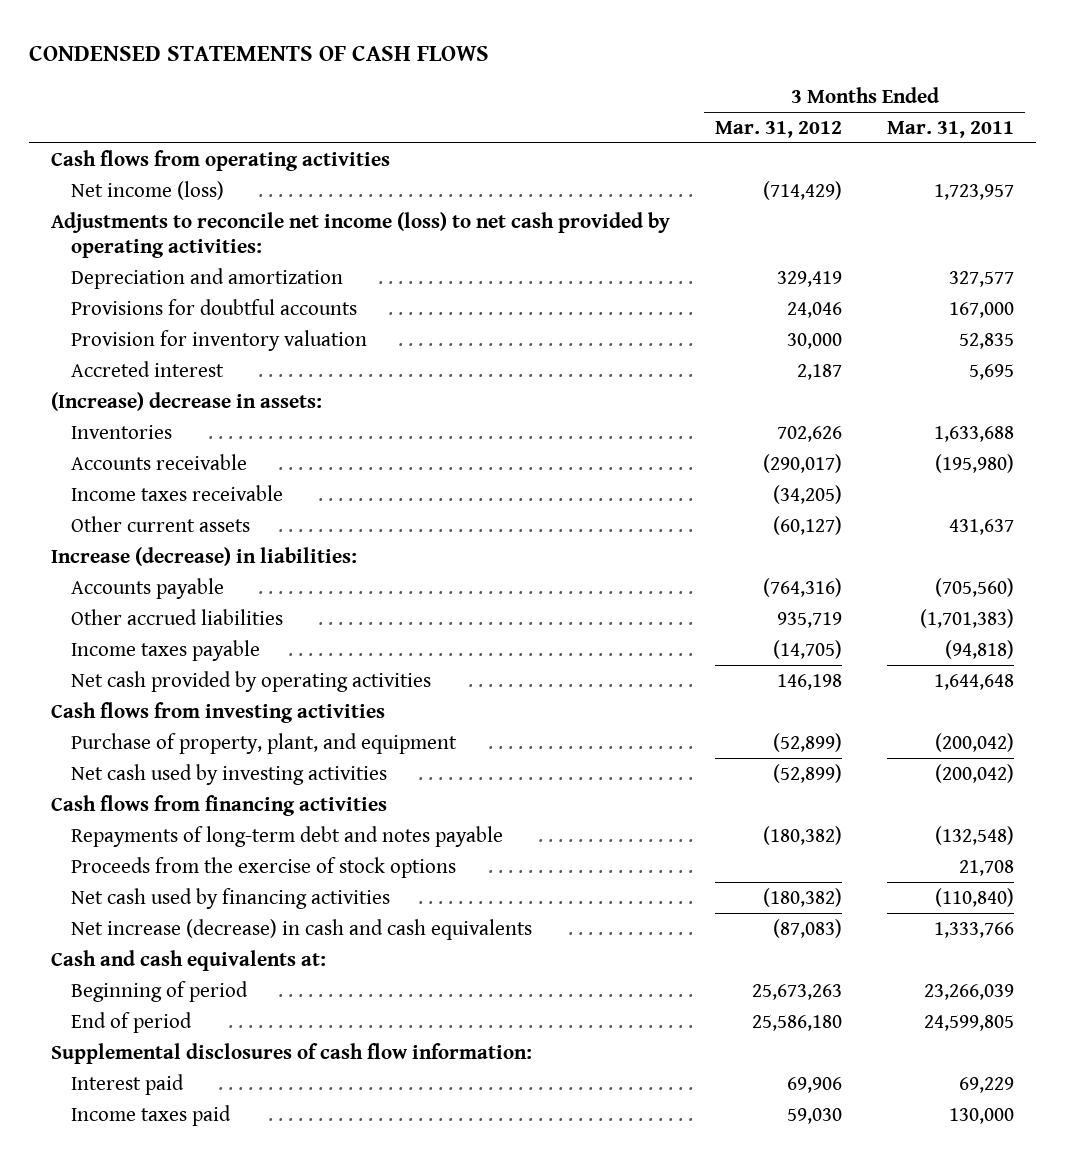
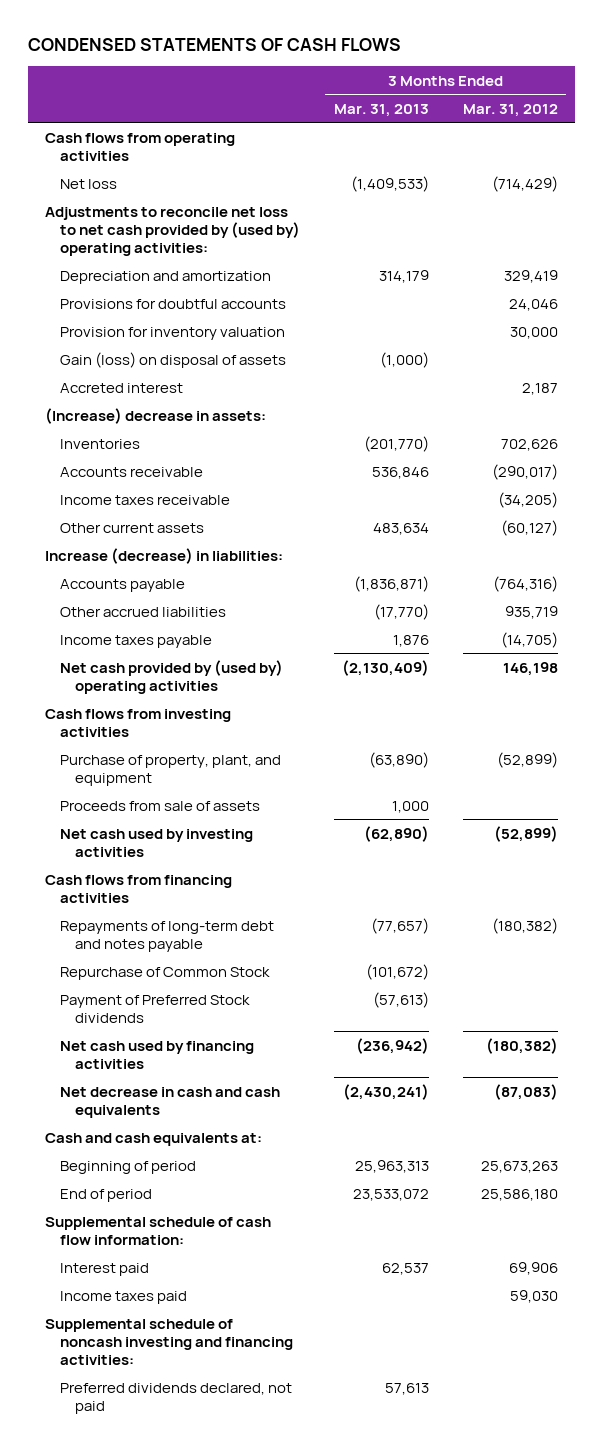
[887,120,1015,138] Mar. 31, 2011 -> none
none -> [333,104,429,118] Mar. 31, 2013
[71,180,225,200] Net income (loss) -> [59,178,117,189] Net loss
[51,211,671,259] Adjustments to reconcile net income (loss) to net cash provided by operating activities: -> [44,206,300,256] Adjustments to reconcile net loss to net cash provided by (used by) operating activities:
none -> [59,351,286,368] Gain (loss) on disposal of assets
[71,670,432,692] Net cash provided by operating activities -> [59,659,283,694] Net cash provided by (used by) operating activities
none -> [59,800,260,811] Proceeds from sale of assets
[71,856,457,878] Proceeds from the exercise of stock options -> none
none -> [59,966,270,980] Repurchase of Common Stock
none -> [59,994,250,1023] Payment of Preferred Stock dividends
[71,918,533,940] Net increase (decrease) in cash and cash equivalents -> [59,1086,280,1118] Net decrease in cash and cash equivalents
[51,1042,533,1064] Supplemental disclosures of cash flow information: -> [44,1216,271,1245] Supplemental schedule of cash flow information:
none -> [44,1318,293,1365] Supplemental schedule of noncash investing and financing activities:
none -> [59,1382,292,1414] Preferred dividends declared, not paid

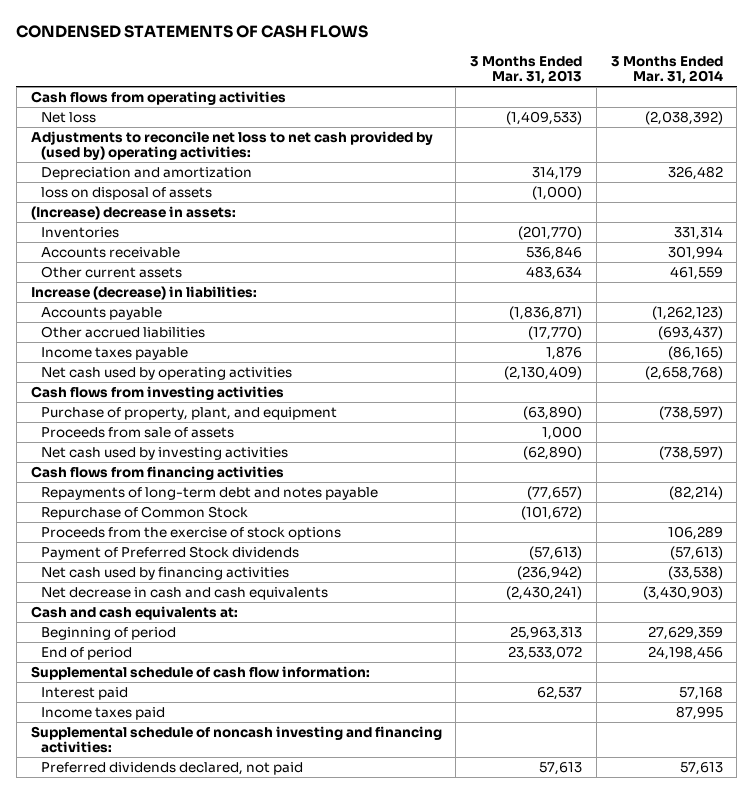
[462,104,558,118] Mar. 31, 2012 -> none
none -> [610,55,723,85] 3 Months Ended Mar. 31, 2014
[59,298,286,309] Provisions for doubtful accounts -> none
[59,326,285,340] Provision for inventory valuation -> none
[59,382,183,393] Accreted interest -> none
[59,351,286,368] Gain (loss) on disposal of assets -> [40,186,212,200] loss on disposal of assets
[59,494,230,505] Income taxes receivable -> none
[59,659,283,694] Net cash provided by (used by) operating activities -> [40,366,292,380] Net cash used by operating activities
none -> [40,526,341,540] Proceeds from the exercise of stock options

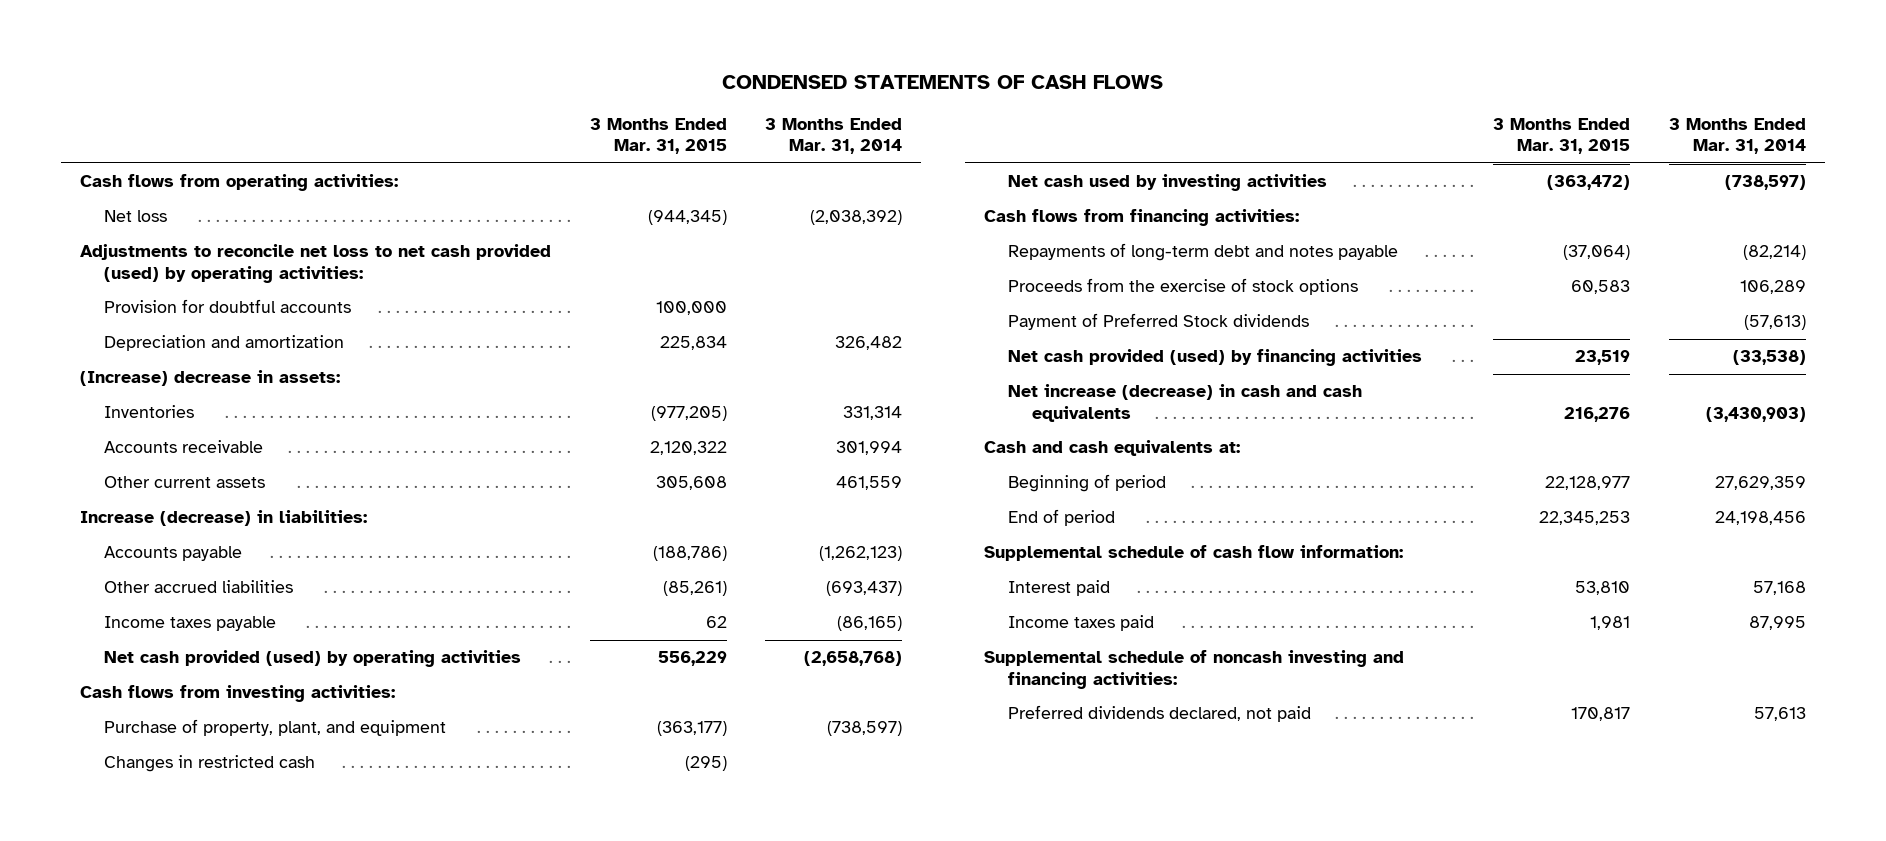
[470,55,583,85] 3 Months Ended Mar. 31, 2013 -> none
none -> [589,117,727,155] 3 Months Ended Mar. 31, 2015
[30,90,286,105] Cash flows from operating activities -> [80,174,399,192] Cash flows from operating activities:
[30,130,433,161] Adjustments to reconcile net loss to net cash provided by (used by) operating activities: -> [80,244,552,283] Adjustments to reconcile net loss to net cash provided (used) by operating activities:
none -> [104,299,352,314] Provision for doubtful accounts
[40,186,212,200] loss on disposal of assets -> none
[40,366,292,380] Net cash used by operating activities -> [104,650,522,668] Net cash provided (used) by operating activities
[30,385,284,400] Cash flows from investing activities -> [80,685,396,703] Cash flows from investing activities:
[40,426,234,438] Proceeds from sale of assets -> none
none -> [104,755,316,773] Changes in restricted cash
[30,465,284,480] Cash flows from financing activities -> [984,209,1300,227] Cash flows from financing activities:
[40,505,248,520] Repurchase of Common Stock -> none
[40,566,289,580] Net cash used by financing activities -> [1007,349,1422,367] Net cash provided (used) by financing activities
[40,586,328,600] Net decrease in cash and cash equivalents -> [1007,384,1362,422] Net increase (decrease) in cash and cash equivalents

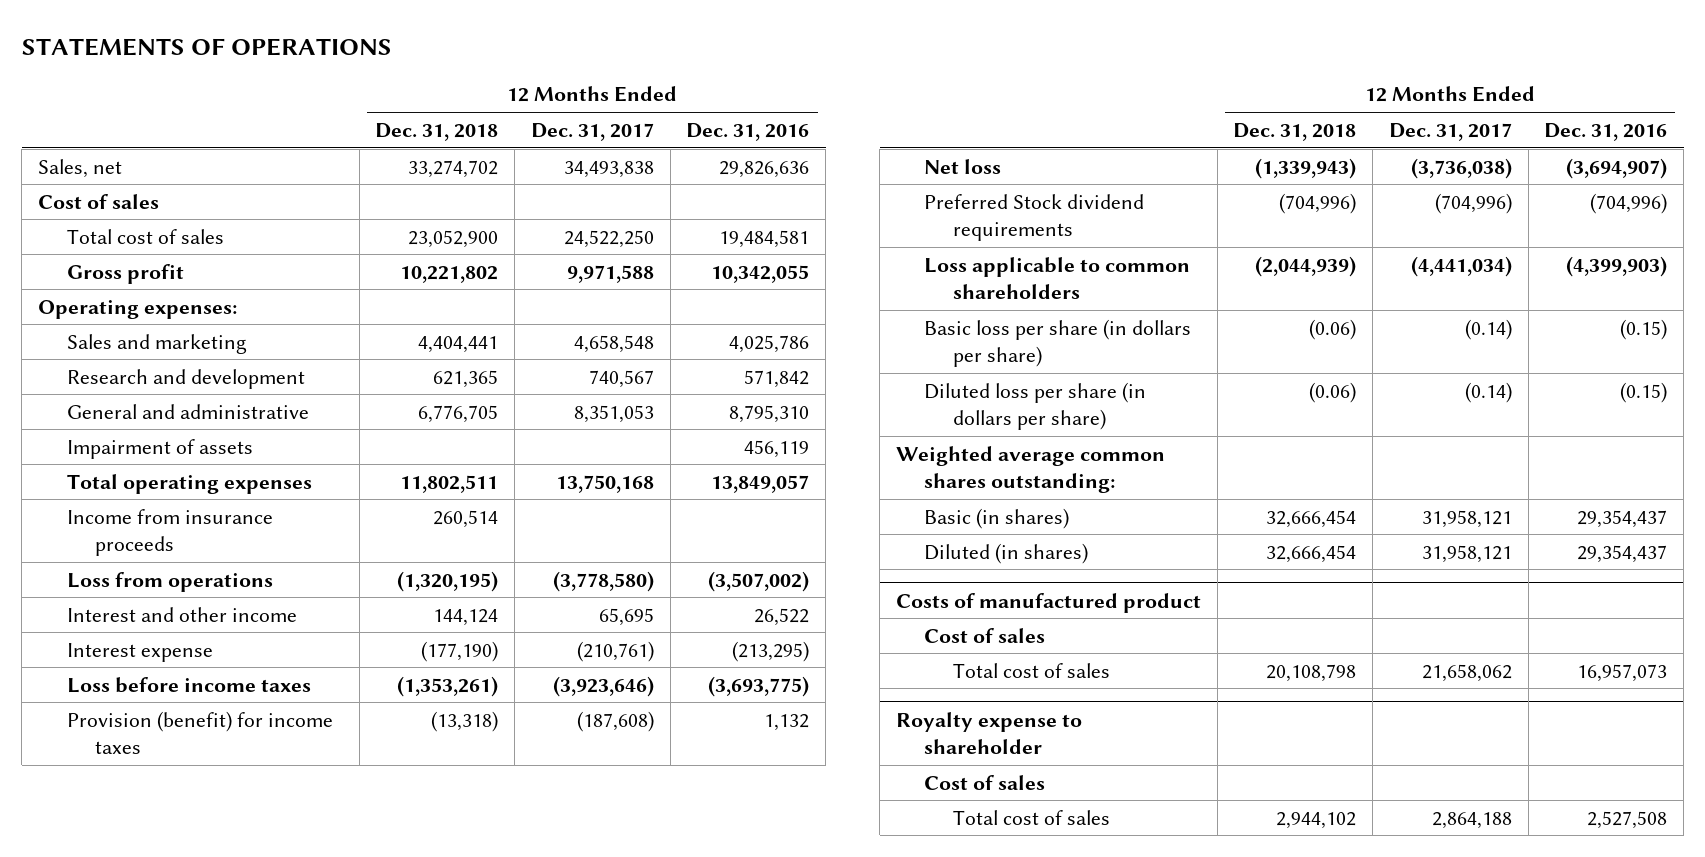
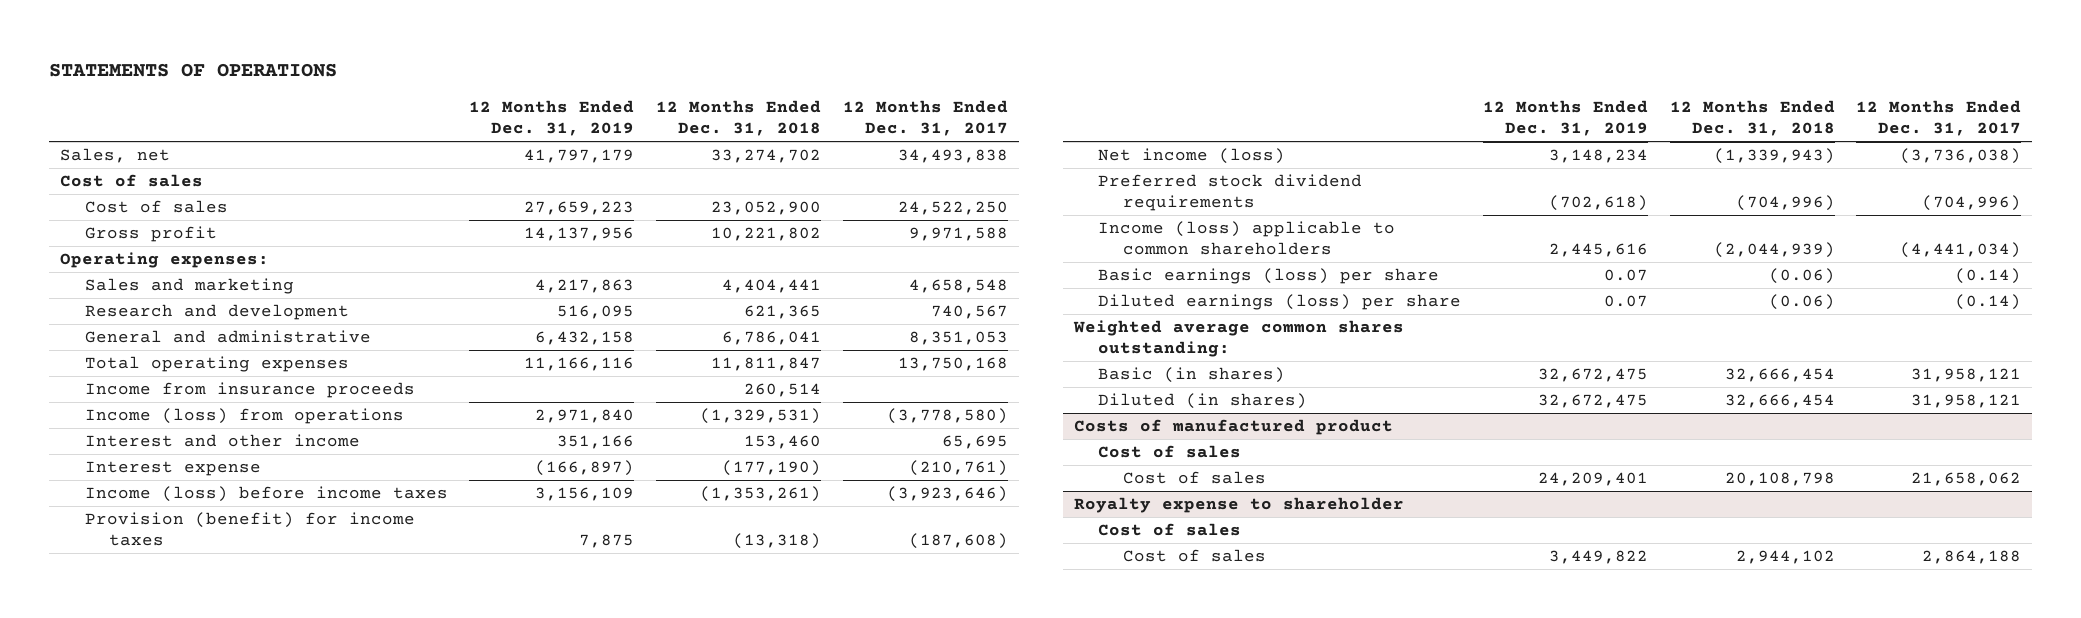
[686,122,810,141] Dec. 31, 2016 -> none
none -> [469,100,635,136] 12 Months Ended Dec. 31, 2019
[66,228,224,244] Total cost of sales -> [84,200,228,214] Cost of sales
[66,438,253,459] Impairment of assets -> none
[418,404,499,423] 6,776,705 -> [722,331,822,346] 6,786,041
[400,474,499,493] 11,802,511 -> [711,357,822,372] 11,811,847
[66,571,273,592] Loss from operations -> [84,408,404,425] Income (loss) from operations
[397,570,499,592] (1,320,195) -> [700,408,822,425] (1,329,531)
[433,608,499,626] 144,124 -> [744,435,822,450] 153,460
[66,676,311,693] Loss before income taxes -> [84,486,448,503] Income (loss) before income taxes
[924,158,1002,174] Net loss -> [1098,148,1286,165] Net income (loss)
[924,193,1145,242] Preferred Stock dividend requirements -> [1098,174,1363,211] Preferred stock dividend requirements
[924,256,1191,300] Loss applicable to common shareholders -> [1098,221,1396,255] Income (loss) applicable to common shareholders
[924,318,1192,368] Basic loss per share (in dollars per share) -> [1098,268,1440,285] Basic earnings (loss) per share
[924,381,1147,431] Diluted loss per share (in dollars per share) -> [1098,294,1462,311] Diluted earnings (loss) per share
[953,662,1111,678] Total cost of sales -> [1122,471,1266,485] Cost of sales
[953,809,1111,825] Total cost of sales -> [1122,549,1266,563] Cost of sales

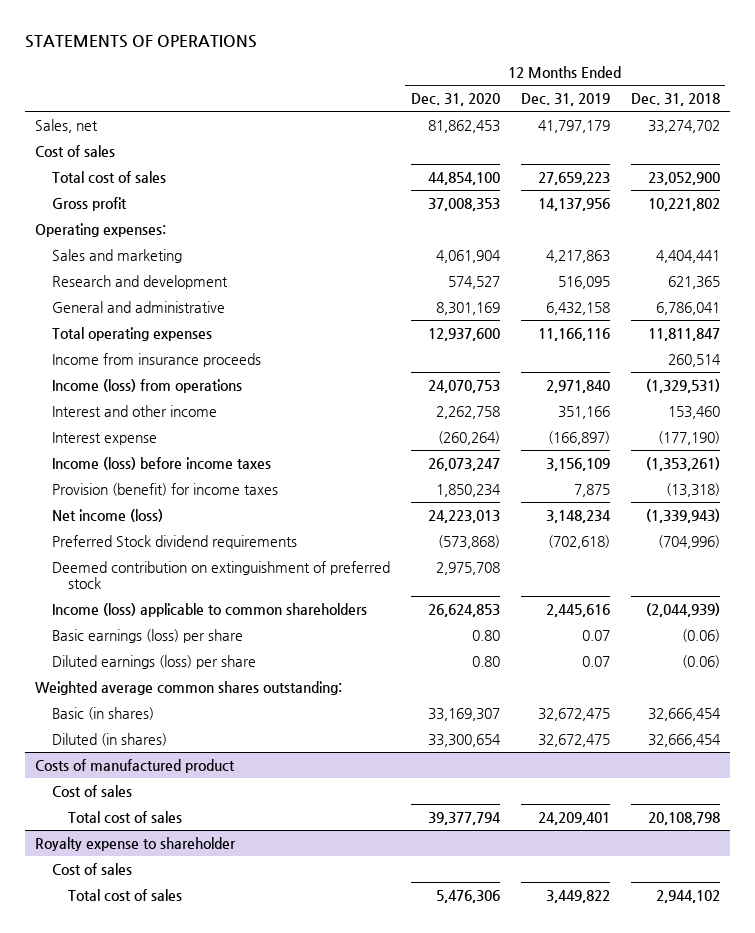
[842,100,1008,136] 12 Months Ended Dec. 31, 2017 -> none
none -> [410,93,500,107] Dec. 31, 2020
[84,200,228,214] Cost of sales -> [51,170,166,183] Total cost of sales
[1098,174,1363,211] Preferred stock dividend requirements -> [51,534,297,549] Preferred Stock dividend requirements
none -> [51,560,390,589] Deemed contribution on extinguishment of preferred stock
[1122,471,1266,485] Cost of sales -> [67,810,182,823] Total cost of sales
[1122,549,1266,563] Cost of sales -> [67,888,182,901] Total cost of sales

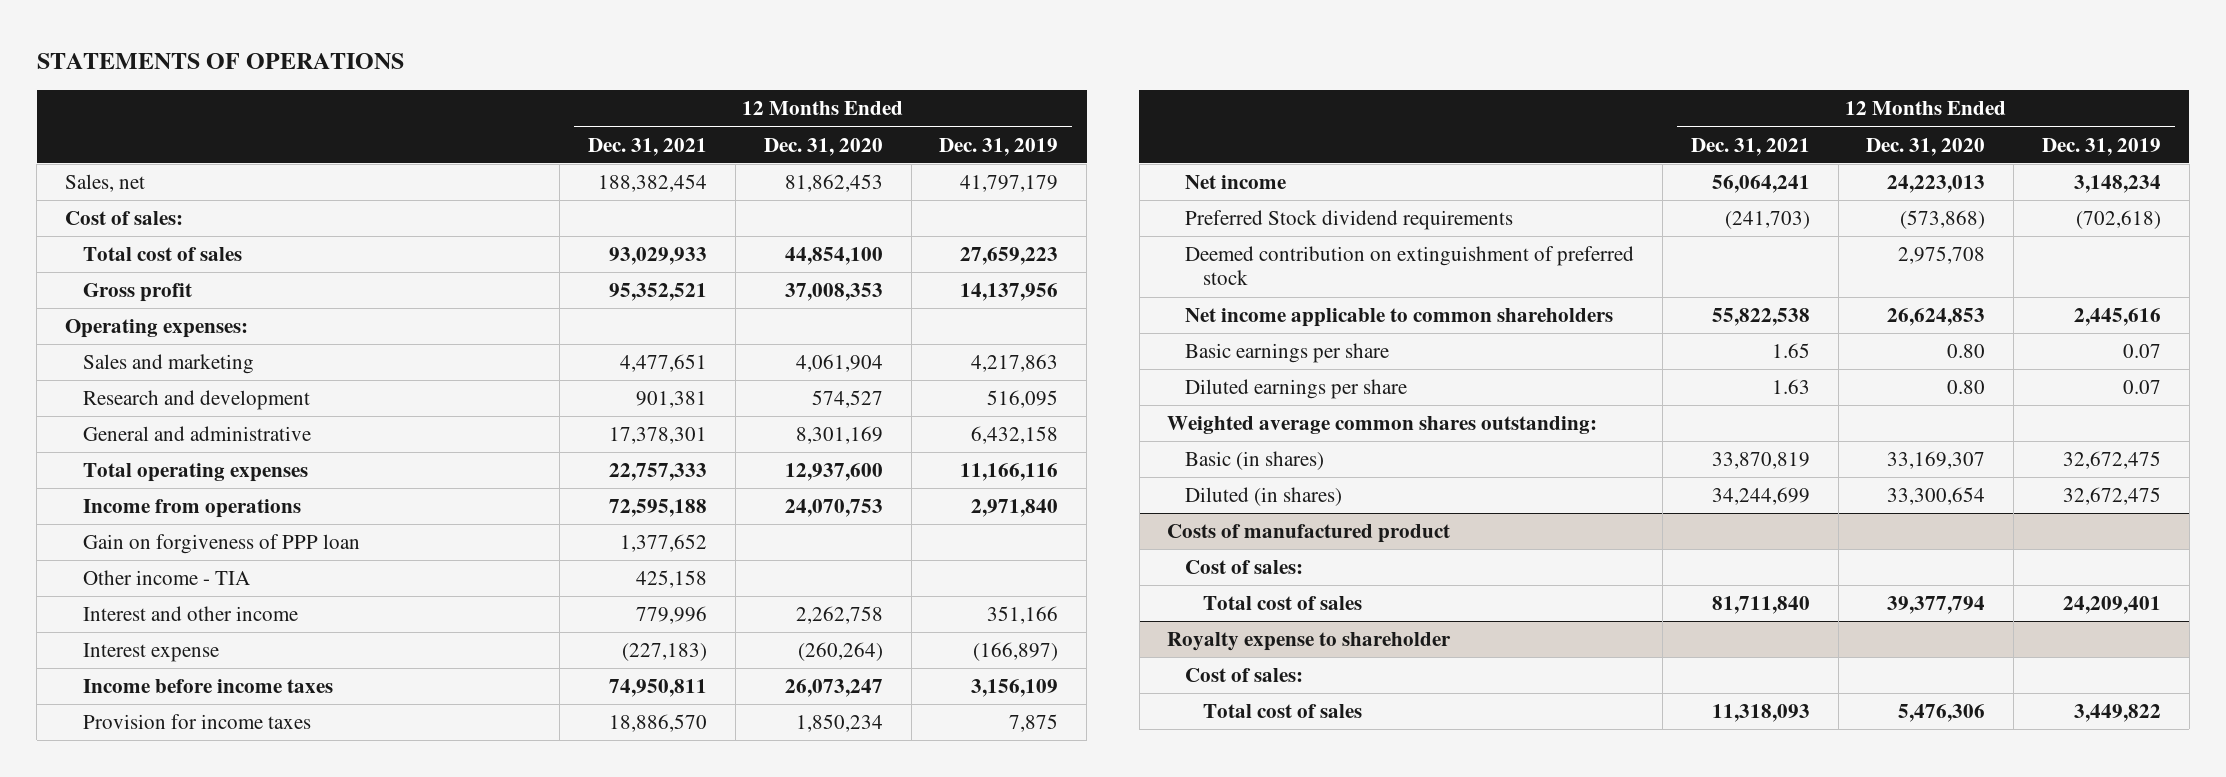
[630,93,720,107] Dec. 31, 2018 -> none
none -> [588,137,708,156] Dec. 31, 2021
[35,144,116,157] Cost of sales -> [64,211,183,226] Cost of sales:
[51,352,261,367] Income from insurance proceeds -> none
[51,378,242,393] Income (loss) from operations -> [82,499,301,519] Income from operations
none -> [82,534,360,555] Gain on forgiveness of PPP loan
none -> [82,570,250,586] Other income - TIA
[51,456,271,470] Income (loss) before income taxes -> [82,679,333,694] Income before income taxes
[51,482,278,496] Provision (benefit) for income taxes -> [82,714,311,730] Provision for income taxes
[51,508,163,522] Net income (loss) -> [1185,175,1287,190] Net income
[51,602,367,617] Income (loss) applicable to common shareholders -> [1185,308,1614,328] Net income applicable to common shareholders
[51,628,243,643] Basic earnings (loss) per share -> [1185,343,1390,364] Basic earnings per share
[51,654,256,669] Diluted earnings (loss) per share -> [1185,379,1408,400] Diluted earnings per share
[51,784,132,797] Cost of sales -> [1185,560,1304,575] Cost of sales:
[51,862,132,875] Cost of sales -> [1185,668,1304,683] Cost of sales:

